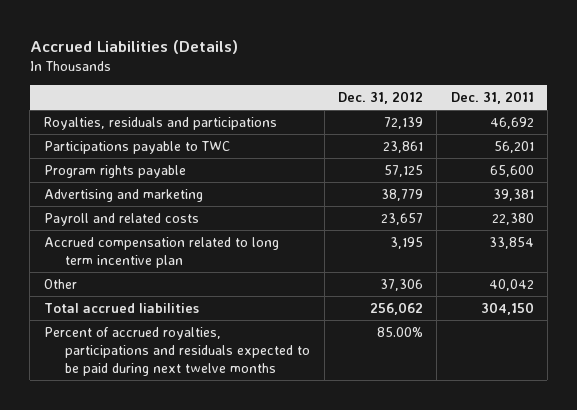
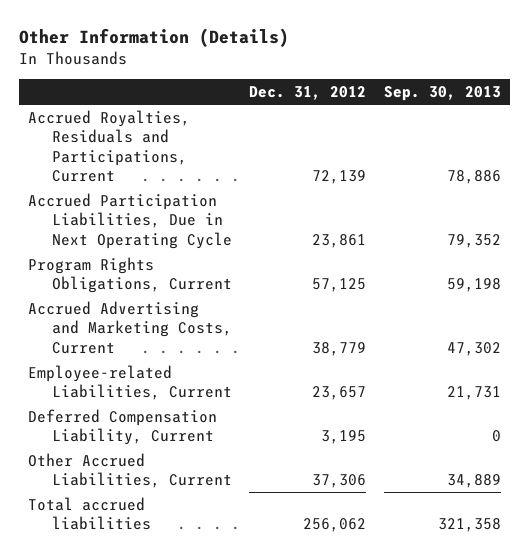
[29,39,238,54] Accrued Liabilities (Details) -> [19,27,290,47] Other Information (Details)
[450,90,534,104] Dec. 31, 2011 -> none
none -> [383,86,501,102] Sep. 30, 2013
[43,116,277,130] Royalties, residuals and participations -> [27,109,190,183] Accrued Royalties, Residuals and Participations, Current
[43,140,230,154] Participations payable to TWC -> [27,192,232,249] Accrued Participation Liabilities, Due in Next Operating Cycle
[43,164,186,178] Program rights payable -> [27,256,232,294] Program Rights Obligations, Current
[43,188,203,202] Advertising and marketing -> [27,300,232,354] Accrued Advertising and Marketing Costs, Current
[43,212,199,226] Payroll and related costs -> [27,364,232,401] Employee-related Liabilities, Current
[43,236,279,268] Accrued compensation related to long term incentive plan -> [27,408,217,446] Deferred Compensation Liability, Current
[43,278,77,289] Other -> [27,452,232,489] Other Accrued Liabilities, Current
[43,326,311,377] Percent of accrued royalties, participations and residuals expected to be paid during next twelve months -> none

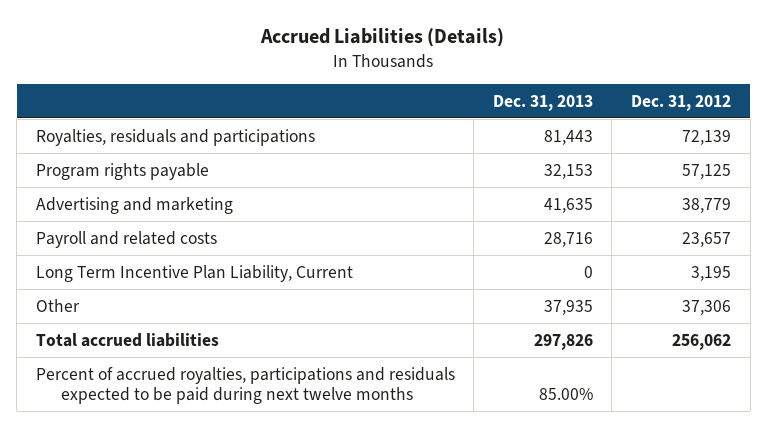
[19,27,290,47] Other Information (Details) -> [260,28,505,48] Accrued Liabilities (Details)
[383,86,501,102] Sep. 30, 2013 -> none
none -> [492,94,593,111] Dec. 31, 2013
[27,192,232,249] Accrued Participation Liabilities, Due in Next Operating Cycle -> none
[27,109,190,183] Accrued Royalties, Residuals and Participations, Current -> [35,128,315,146] Royalties, residuals and participations
[27,256,232,294] Program Rights Obligations, Current -> [35,162,209,180] Program rights payable
[27,300,232,354] Accrued Advertising and Marketing Costs, Current -> [35,196,233,214] Advertising and marketing
[27,364,232,401] Employee-related Liabilities, Current -> [35,230,217,248] Payroll and related costs
[27,408,217,446] Deferred Compensation Liability, Current -> [35,264,353,282] Long Term Incentive Plan Liability, Current
[27,452,232,489] Other Accrued Liabilities, Current -> [35,298,80,312] Other
none -> [35,366,455,405] Percent of accrued royalties, participations and residuals expected to be paid during next twelve months

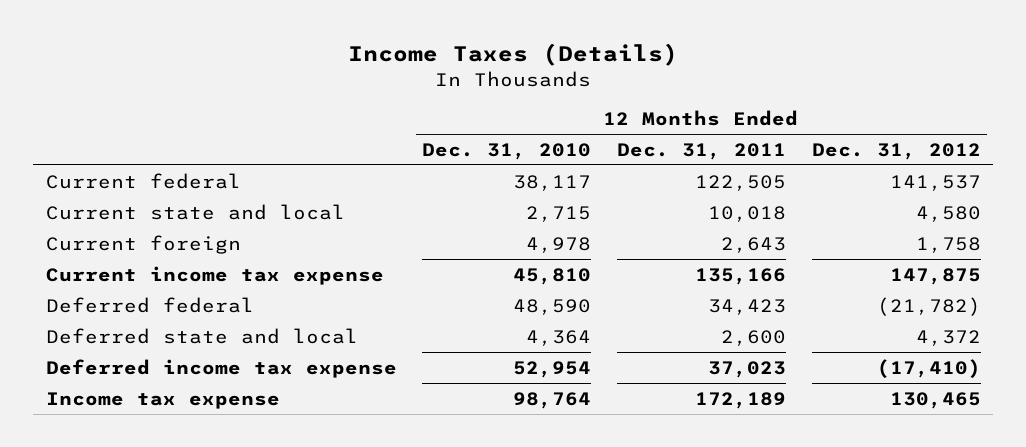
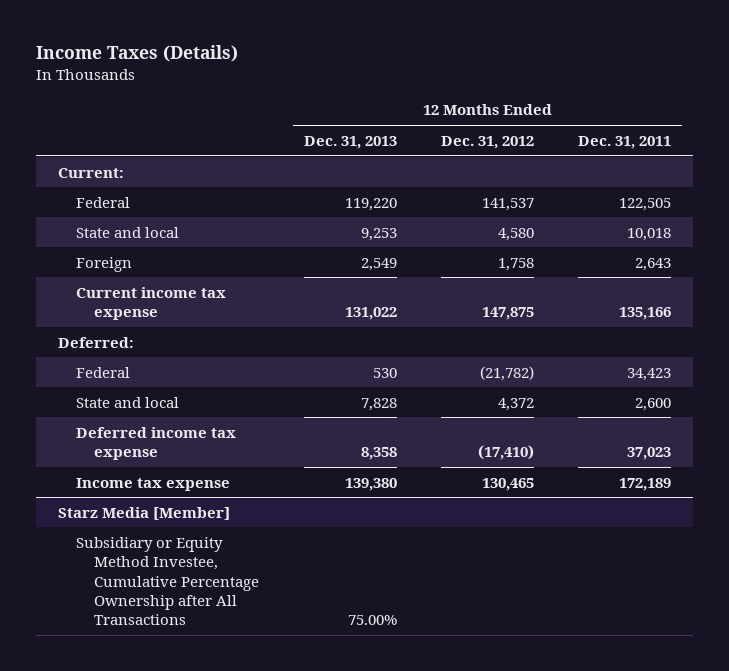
[422,142,592,160] Dec. 31, 2010 -> none
none -> [303,135,397,149] Dec. 31, 2013
none -> [57,167,124,178] Current:
[45,172,241,189] Current federal -> [76,196,131,208] Federal
[45,203,345,220] Current state and local -> [76,226,180,238] State and local
[45,234,241,254] Current foreign -> [76,256,133,272] Foreign
none -> [57,336,134,348] Deferred:
[45,296,254,313] Deferred federal -> [76,366,131,378] Federal
[45,327,358,344] Deferred state and local -> [76,396,180,408] State and local
none -> [57,506,230,520] Starz Media [Member]
none -> [76,536,260,626] Subsidiary or Equity Method Investee, Cumulative Percentage Ownership after All Transactions

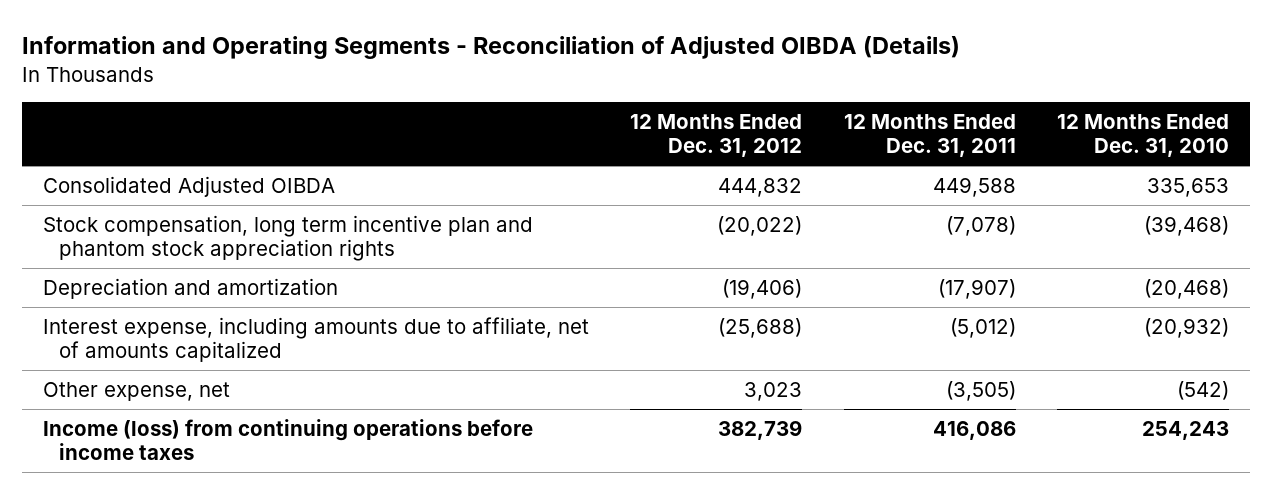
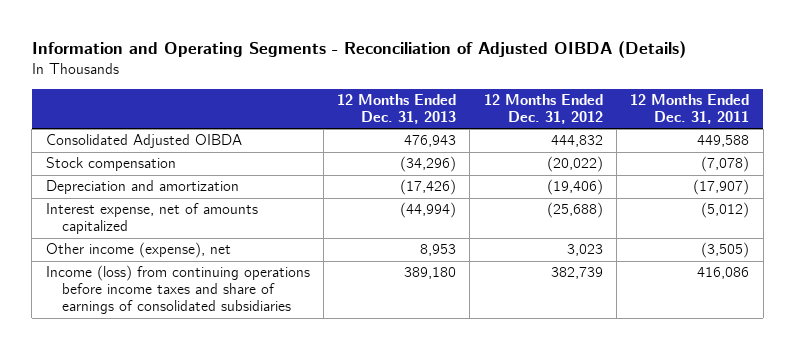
[1057,114,1230,158] 12 Months Ended Dec. 31, 2010 -> none
none -> [337,93,457,124] 12 Months Ended Dec. 31, 2013
[42,214,533,262] Stock compensation, long term incentive plan and phantom stock appreciation rights -> [45,157,176,172] Stock compensation
[42,316,589,363] Interest expense, including amounts due to affiliate, net of amounts capitalized -> [45,203,258,235] Interest expense, net of amounts capitalized
[42,381,230,401] Other expense, net -> [45,242,231,259] Other income (expense), net
[42,418,533,461] Income (loss) from continuing operations before income taxes -> [45,265,310,315] Income (loss) from continuing operations before income taxes and share of earnings of consolidated subsidiaries

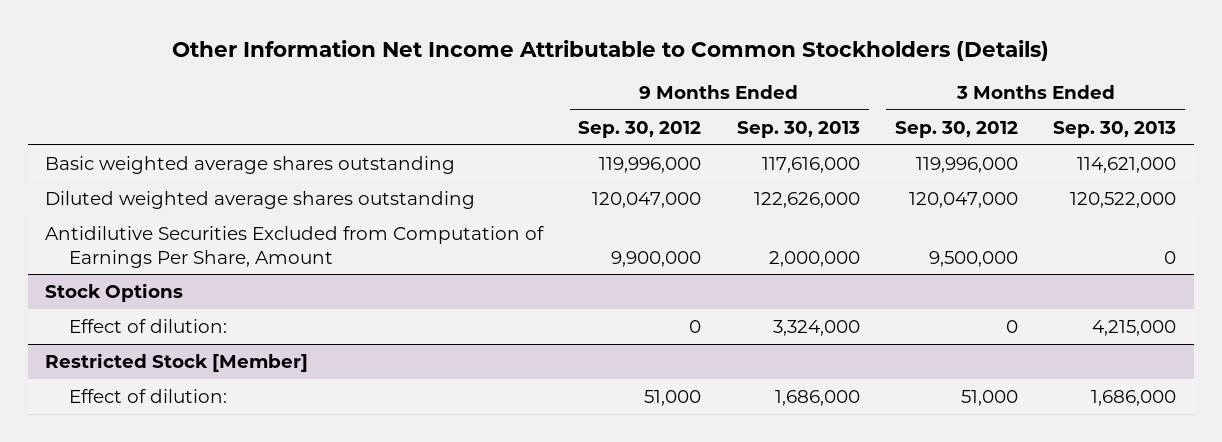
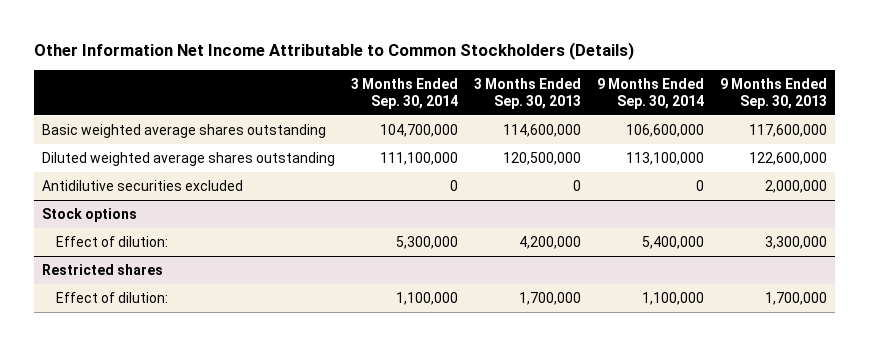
[578,120,702,138] Sep. 30, 2012 -> none
[895,120,1019,138] Sep. 30, 2012 -> none
none -> [351,78,459,109] 3 Months Ended Sep. 30, 2014
none -> [596,78,704,109] 9 Months Ended Sep. 30, 2014
[45,352,309,372] Restricted Stock [Member] -> none
[761,156,860,173] 117,616,000 -> [748,123,827,137] 117,600,000
[1077,156,1177,173] 114,621,000 -> [502,123,581,137] 114,600,000
[753,191,860,208] 122,626,000 -> [748,151,827,165] 122,600,000
[1070,191,1177,208] 120,522,000 -> [502,151,581,165] 120,500,000
[45,225,545,268] Antidilutive Securities Excluded from Computation of Earnings Per Share, Amount -> [42,179,244,191] Antidilutive securities excluded
[45,282,184,302] Stock Options -> [42,207,138,222] Stock options
[772,319,860,336] 3,324,000 -> [764,235,827,249] 3,300,000
[1092,319,1177,336] 4,215,000 -> [518,235,581,249] 4,200,000
none -> [42,263,164,275] Restricted shares
[774,389,860,406] 1,686,000 -> [764,291,827,305] 1,700,000
[1091,389,1177,406] 1,686,000 -> [518,291,581,305] 1,700,000

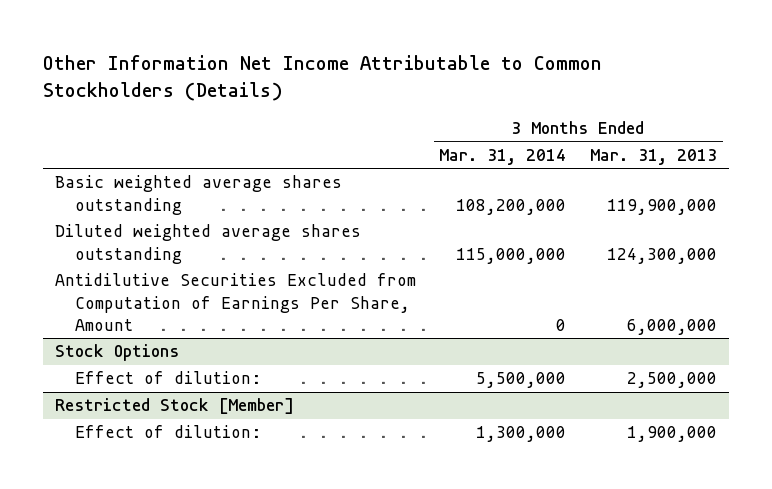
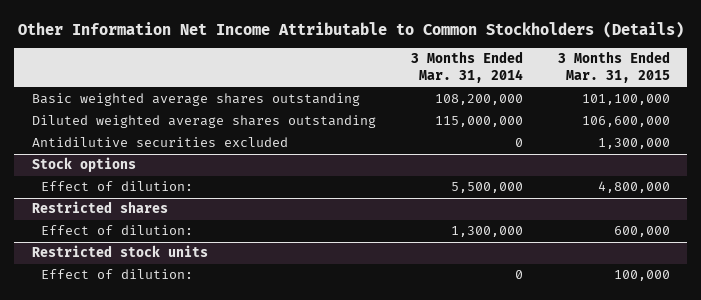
[590,149,718,166] Mar. 31, 2013 -> none
none -> [557,51,670,84] 3 Months Ended Mar. 31, 2015
[54,273,416,331] Antidilutive Securities Excluded from Computation of Earnings Per Share, Amount -> [31,137,288,148] Antidilutive securities excluded
[54,344,179,362] Stock Options -> [31,157,136,173] Stock options
[54,398,294,415] Restricted Stock [Member] -> none
none -> [31,201,168,214] Restricted shares
none -> [31,245,208,258] Restricted stock units
none -> [41,269,194,280] Effect of dilution:

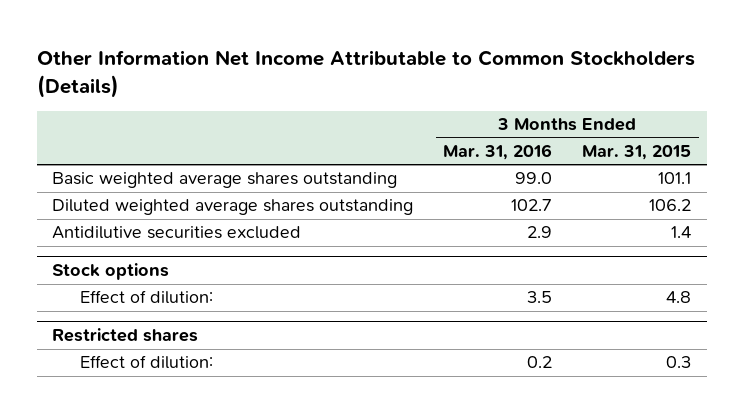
[410,51,523,84] 3 Months Ended Mar. 31, 2014 -> none
none -> [443,144,553,161] Mar. 31, 2016
[581,94,670,106] 101,100,000 -> [658,172,692,185] 101.1
[581,116,670,128] 106,600,000 -> [649,199,692,212] 106.2
[597,138,670,150] 1,300,000 -> [671,226,692,239] 1.4
[597,181,670,194] 4,800,000 -> [666,291,692,304] 4.8
[31,245,208,258] Restricted stock units -> none
[41,269,194,280] Effect of dilution: -> none
[613,226,670,238] 600,000 -> [666,356,692,369] 0.3

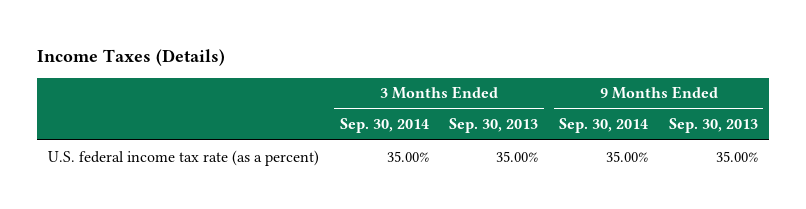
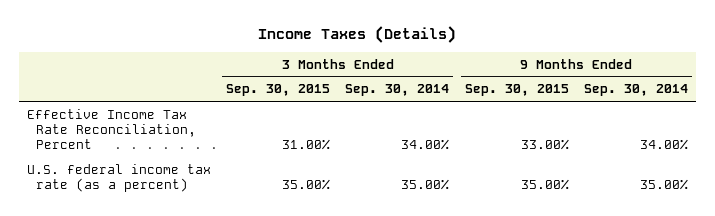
[449,118,539,134] Sep. 30, 2013 -> none
[669,118,759,134] Sep. 30, 2013 -> none
none -> [226,84,331,97] Sep. 30, 2015
none -> [464,84,569,97] Sep. 30, 2015
none -> [26,108,197,150] Effective Income Tax Rate Reconciliation, Percent

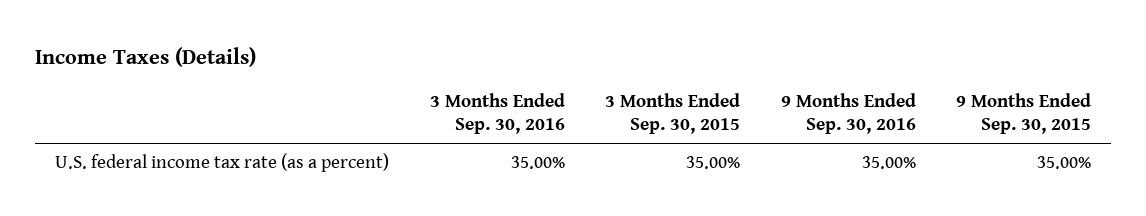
[345,84,450,97] Sep. 30, 2014 -> none
[584,84,689,97] Sep. 30, 2014 -> none
none -> [429,93,565,135] 3 Months Ended Sep. 30, 2016
none -> [780,93,916,135] 9 Months Ended Sep. 30, 2016
[26,108,197,150] Effective Income Tax Rate Reconciliation, Percent -> none

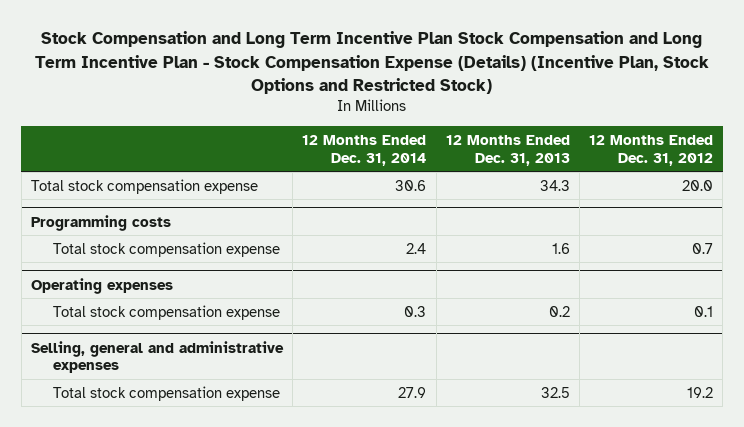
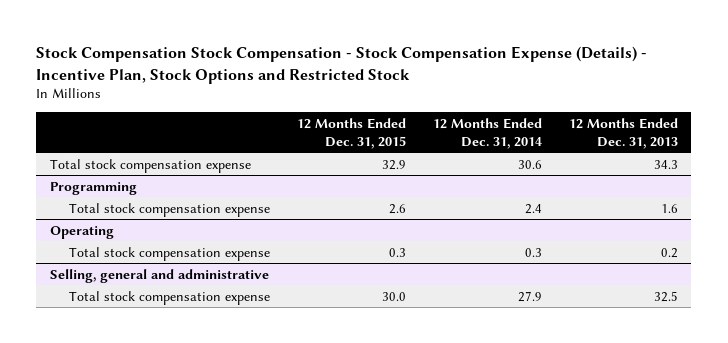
[35,31,710,94] Stock Compensation and Long Term Incentive Plan Stock Compensation and Long Term Incentive Plan - Stock Compensation Expense (Details) (Incentive Plan, Stock Options and Restricted Stock) -> [36,45,648,84] Stock Compensation Stock Compensation - Stock Compensation Expense (Details) - Incentive Plan, Stock Options and Restricted Stock
[589,134,714,166] 12 Months Ended Dec. 31, 2012 -> none
none -> [296,118,406,149] 12 Months Ended Dec. 31, 2015
[30,214,171,231] Programming costs -> [49,181,137,195] Programming
[30,277,173,294] Operating expenses -> [49,225,114,239] Operating
[30,340,284,374] Selling, general and administrative expenses -> [49,268,269,283] Selling, general and administrative

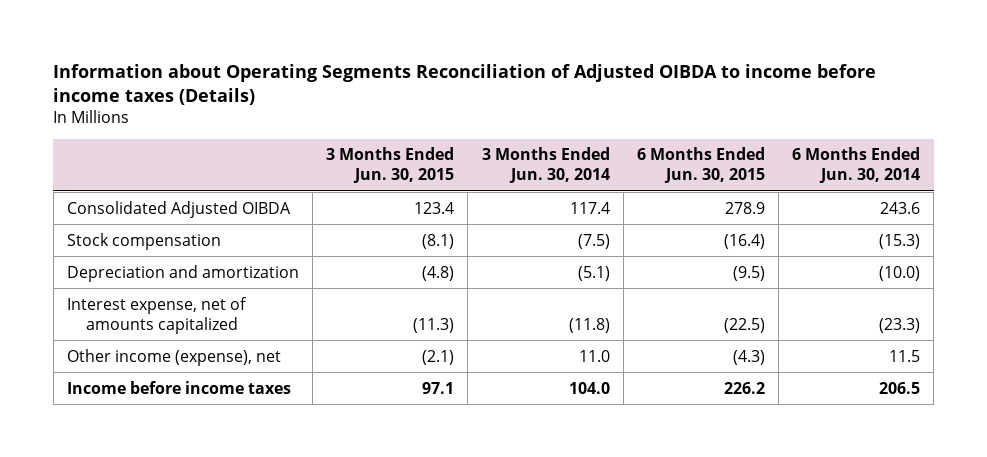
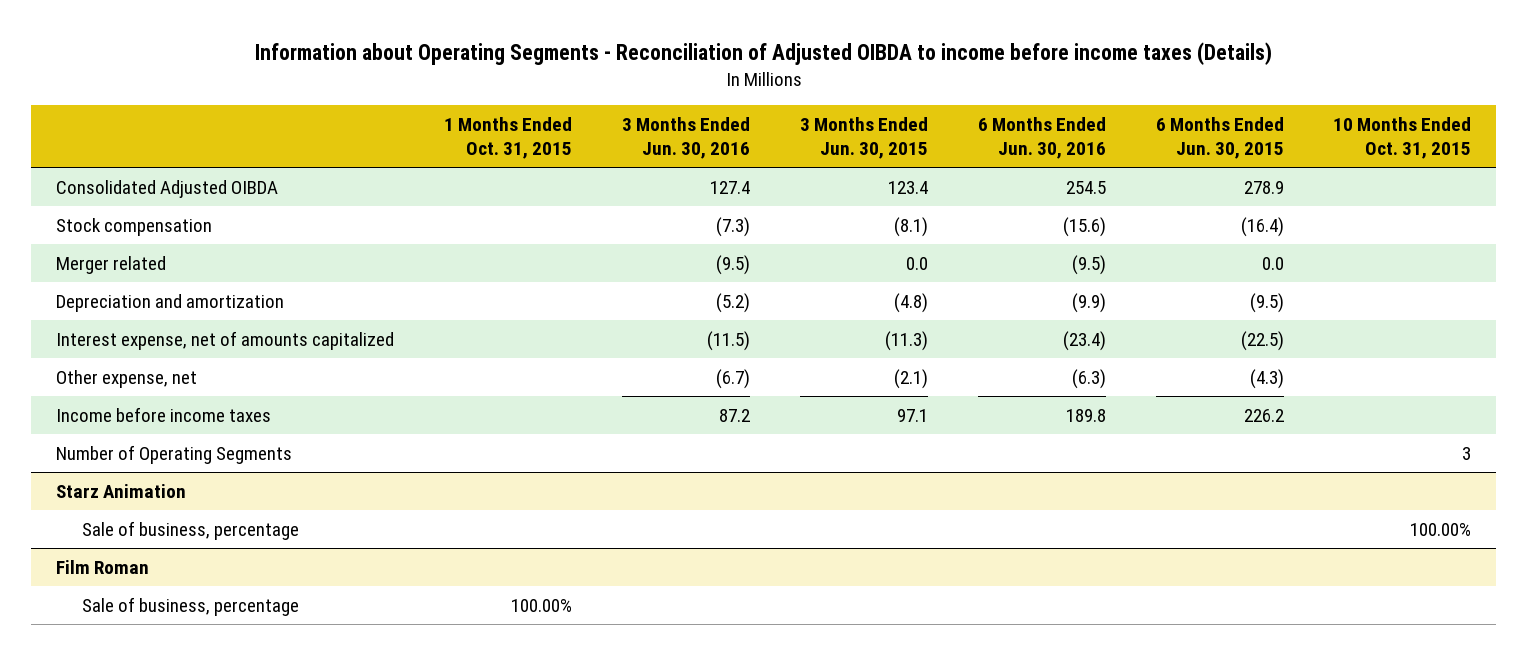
[53,63,877,105] Information about Operating Segments Reconciliation of Adjusted OIBDA to income before income taxes (Details) -> [254,42,1272,66] Information about Operating Segments - Reconciliation of Adjusted OIBDA to income before income taxes (Details)
[481,147,610,184] 3 Months Ended Jun. 30, 2014 -> none
[792,147,921,184] 6 Months Ended Jun. 30, 2014 -> none
none -> [444,116,573,159] 1 Months Ended Oct. 31, 2015
none -> [621,116,750,159] 3 Months Ended Jun. 30, 2016
none -> [977,116,1106,159] 6 Months Ended Jun. 30, 2016
none -> [1333,116,1472,159] 10 Months Ended Oct. 31, 2015
none -> [56,255,167,274] Merger related
[66,348,281,366] Other income (expense), net -> [56,369,198,388] Other expense, net
none -> [56,444,293,464] Number of Operating Segments
none -> [56,483,187,498] Starz Animation
none -> [82,520,300,540] Sale of business, percentage
none -> [56,559,150,574] Film Roman
none -> [82,596,300,616] Sale of business, percentage

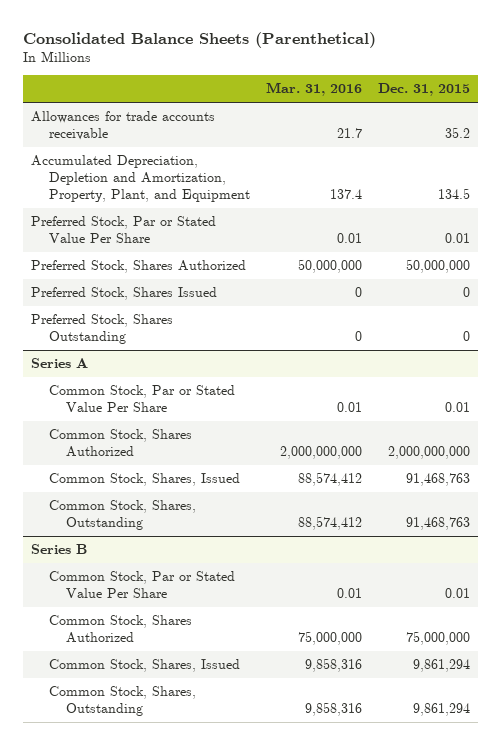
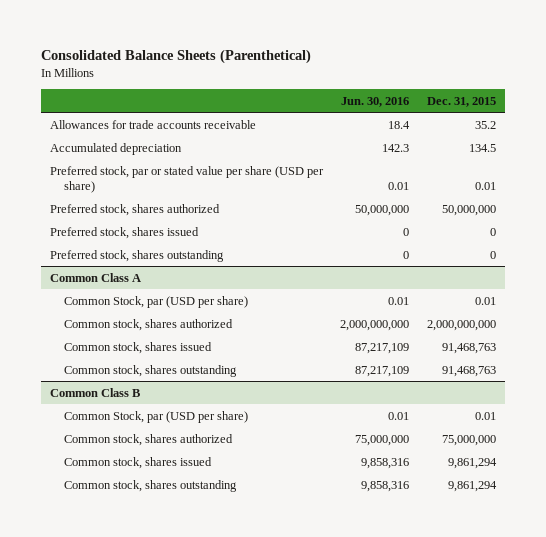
[265,82,362,97] Mar. 31, 2016 -> none
none -> [341,96,410,107] Jun. 30, 2016
[31,155,250,203] Accumulated Depreciation, Depletion and Amortization, Property, Plant, and Equipment -> [49,142,182,155] Accumulated depreciation
[31,216,217,244] Preferred Stock, Par or Stated Value Per Share -> [49,165,324,193] Preferred stock, par or stated value per share (USD per share)
[31,260,247,274] Preferred Stock, Shares Authorized -> [49,203,220,216] Preferred stock, shares authorized
[31,287,218,301] Preferred Stock, Shares Issued -> [49,226,199,239] Preferred stock, shares issued
[31,314,174,345] Preferred Stock, Shares Outstanding -> [49,249,224,262] Preferred stock, shares outstanding
[31,358,89,369] Series A -> [49,272,141,282] Common Class A
[48,385,235,413] Common Stock, Par or Stated Value Per Share -> [64,295,249,308] Common Stock, par (USD per share)
[48,429,192,458] Common Stock, Shares Authorized -> [64,318,234,331] Common stock, shares authorized
[48,473,240,487] Common Stock, Shares, Issued -> [64,341,213,354] Common stock, shares issued
[48,500,196,531] Common Stock, Shares, Outstanding -> [64,364,238,377] Common stock, shares outstanding
[31,544,88,555] Series B -> [49,387,140,397] Common Class B
[48,571,235,599] Common Stock, Par or Stated Value Per Share -> [64,410,249,423] Common Stock, par (USD per share)
[48,615,192,644] Common Stock, Shares Authorized -> [64,433,234,446] Common stock, shares authorized
[48,659,240,673] Common Stock, Shares, Issued -> [64,456,213,469] Common stock, shares issued
[48,686,196,717] Common Stock, Shares, Outstanding -> [64,479,238,492] Common stock, shares outstanding

